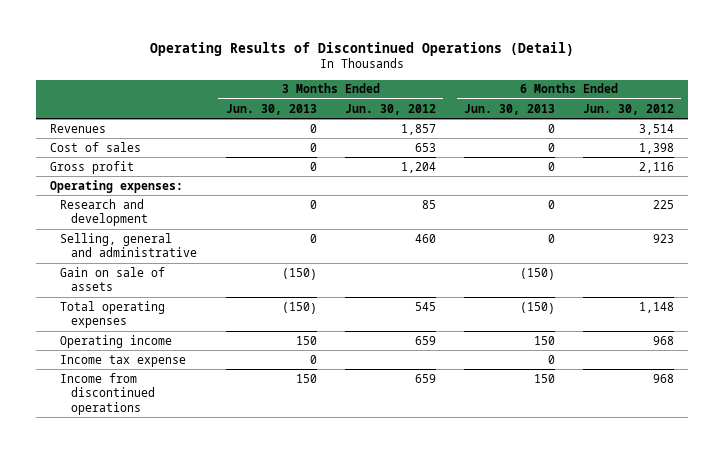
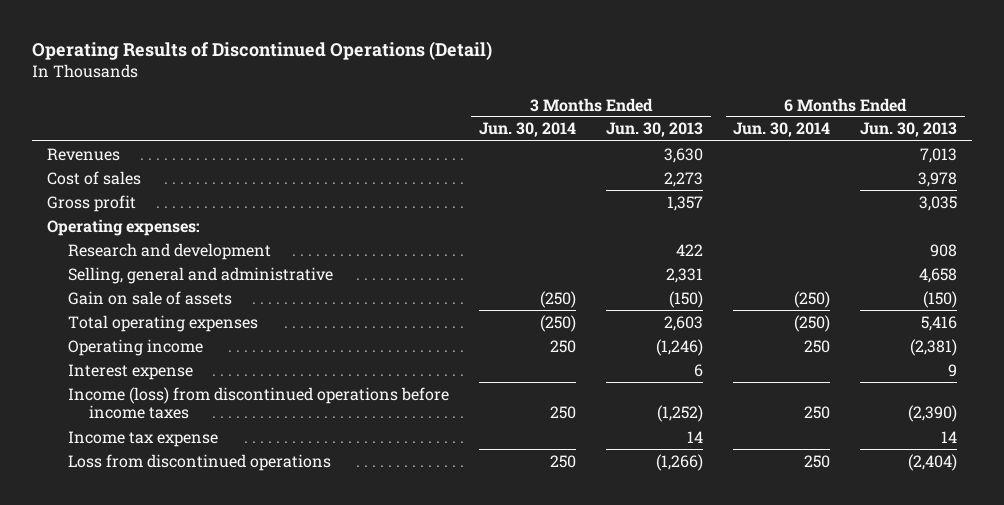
[344,103,436,115] Jun. 30, 2012 -> none
[583,103,675,115] Jun. 30, 2012 -> none
none -> [478,122,576,138] Jun. 30, 2014
none -> [733,122,831,138] Jun. 30, 2014
[309,123,317,133] 0 -> [664,147,704,163] 3,630
[548,123,556,133] 0 -> [920,147,958,163] 7,013
[309,142,317,152] 0 -> [664,171,704,187] 2,273
[548,142,556,152] 0 -> [918,171,958,187] 3,978
[309,161,317,171] 0 -> [667,195,704,211] 1,357
[548,161,556,171] 0 -> [919,195,958,211] 3,035
[309,199,317,209] 0 -> [676,243,704,256] 422
[548,199,556,209] 0 -> [930,243,958,257] 908
[309,233,317,243] 0 -> [666,267,704,283] 2,331
[548,233,556,243] 0 -> [919,267,958,283] 4,658
[281,301,317,314] (150) -> [664,315,704,331] 2,603
[520,301,556,314] (150) -> [921,315,958,331] 5,416
[295,335,317,345] 150 -> [656,338,704,356] (1,246)
[534,335,556,345] 150 -> [910,338,958,356] (2,381)
none -> [67,363,193,380] Interest expense
none -> [67,386,449,420] Income (loss) from discontinued operations before income taxes
[309,354,317,364] 0 -> [687,430,704,443] 14
[548,354,556,364] 0 -> [941,430,958,443] 14
[60,372,156,415] Income from discontinued operations -> [67,453,331,471] Loss from discontinued operations
[295,373,317,383] 150 -> [656,453,704,471] (1,266)
[534,373,556,383] 150 -> [908,453,958,471] (2,404)

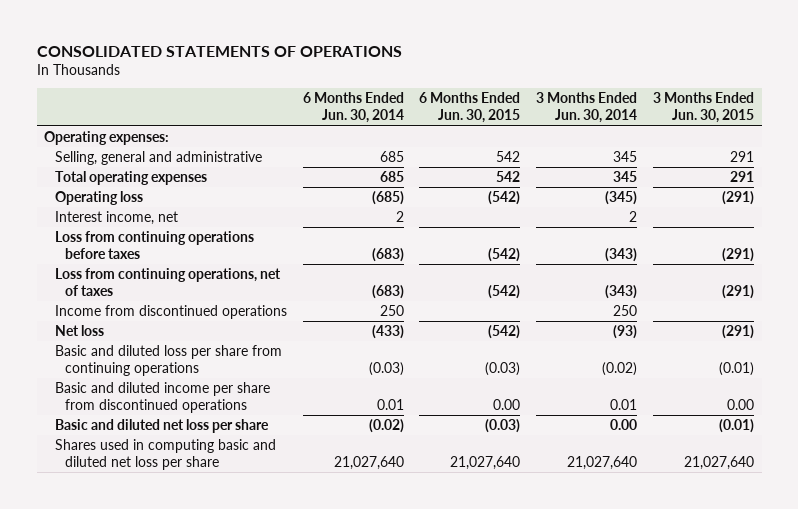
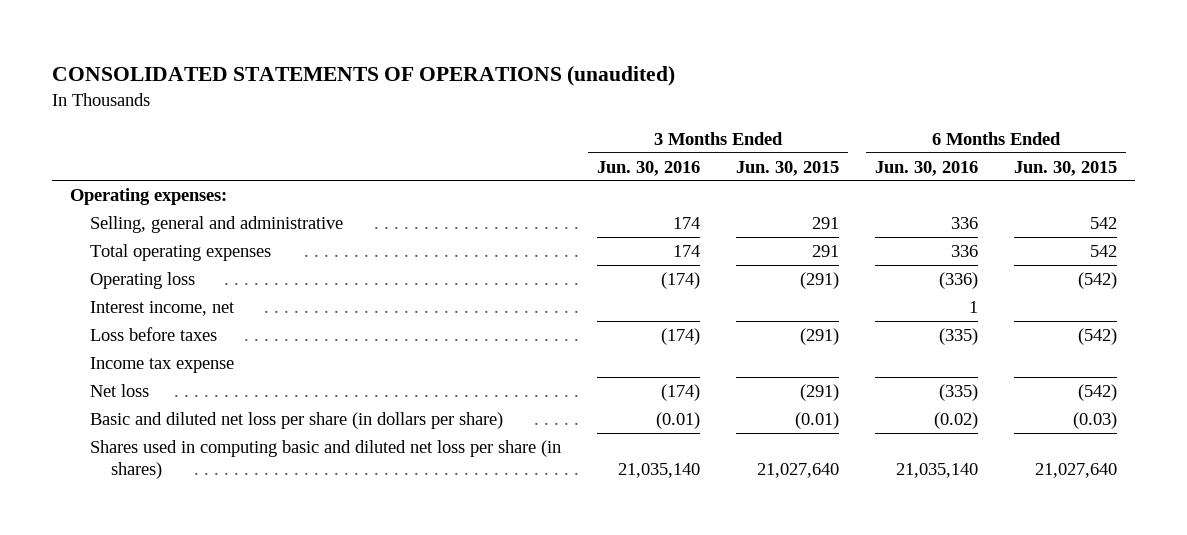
[36,46,402,58] CONSOLIDATED STATEMENTS OF OPERATIONS -> [51,65,675,86] CONSOLIDATED STATEMENTS OF OPERATIONS (unaudited)
[302,92,404,124] 6 Months Ended Jun. 30, 2014 -> none
[536,92,638,124] 3 Months Ended Jun. 30, 2014 -> none
none -> [597,160,701,176] Jun. 30, 2016
none -> [875,160,979,176] Jun. 30, 2016
[54,267,281,296] Loss from continuing operations, net of taxes -> none
[54,304,287,319] Income from discontinued operations -> none
[54,230,254,259] Loss from continuing operations before taxes -> [90,326,218,341] Loss before taxes
none -> [90,356,235,373] Income tax expense
[54,344,282,376] Basic and diluted loss per share from continuing operations -> none
[54,381,270,413] Basic and diluted income per share from discontinued operations -> none
[54,418,269,433] Basic and diluted net loss per share -> [90,411,504,429] Basic and diluted net loss per share (in dollars per share)
[54,438,276,470] Shares used in computing basic and diluted net loss per share -> [90,439,562,480] Shares used in computing basic and diluted net loss per share (in shares)

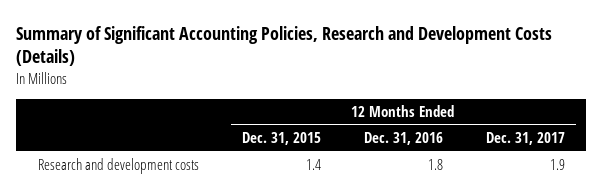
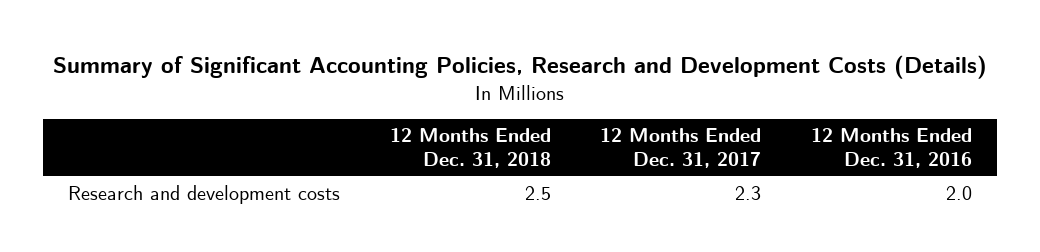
[241,132,321,146] Dec. 31, 2015 -> none
none -> [389,128,551,169] 12 Months Ended Dec. 31, 2018
[427,159,443,171] 1.8 -> [946,186,973,201] 2.0
[549,159,565,171] 1.9 -> [735,186,762,201] 2.3

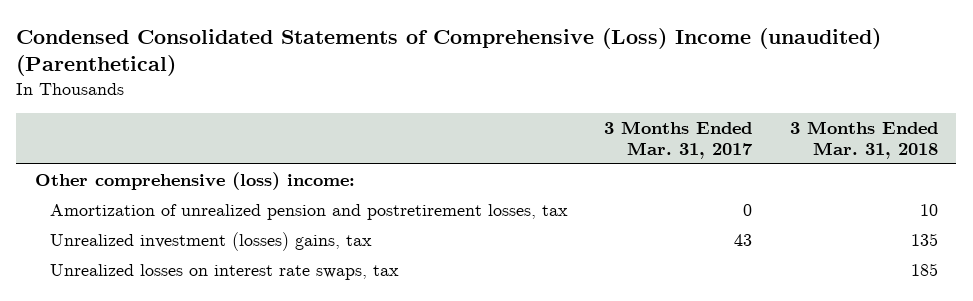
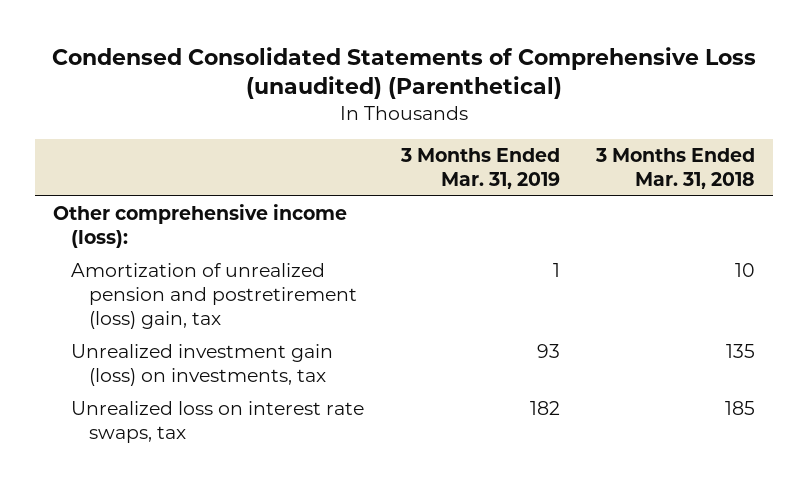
[16,27,882,77] Condensed Consolidated Statements of Comprehensive (Loss) Income (unaudited) (Parenthetical) -> [52,46,757,100] Condensed Consolidated Statements of Comprehensive Loss (unaudited) (Parenthetical)
[604,120,754,159] 3 Months Ended Mar. 31, 2017 -> none
none -> [399,148,560,190] 3 Months Ended Mar. 31, 2019
[34,172,355,191] Other comprehensive (loss) income: -> [53,204,348,249] Other comprehensive income (loss):
[50,204,569,221] Amortization of unrealized pension and postretirement losses, tax -> [71,263,357,330] Amortization of unrealized pension and postretirement (loss) gain, tax
[50,232,373,252] Unrealized investment (losses) gains, tax -> [71,344,334,387] Unrealized investment gain (loss) on investments, tax
[50,264,400,281] Unrealized losses on interest rate swaps, tax -> [71,401,365,444] Unrealized loss on interest rate swaps, tax

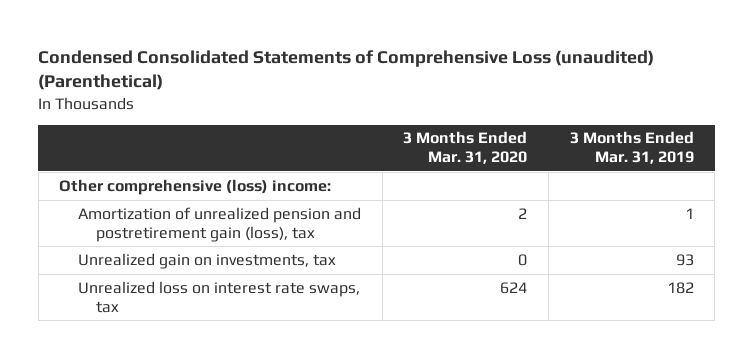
[595,148,756,190] 3 Months Ended Mar. 31, 2018 -> none
none -> [403,131,528,165] 3 Months Ended Mar. 31, 2020
[53,204,348,249] Other comprehensive income (loss): -> [59,178,332,195] Other comprehensive (loss) income:
[71,263,357,330] Amortization of unrealized pension and postretirement (loss) gain, tax -> [77,206,361,242] Amortization of unrealized pension and postretirement gain (loss), tax
[71,344,334,387] Unrealized investment gain (loss) on investments, tax -> [77,252,336,269] Unrealized gain on investments, tax

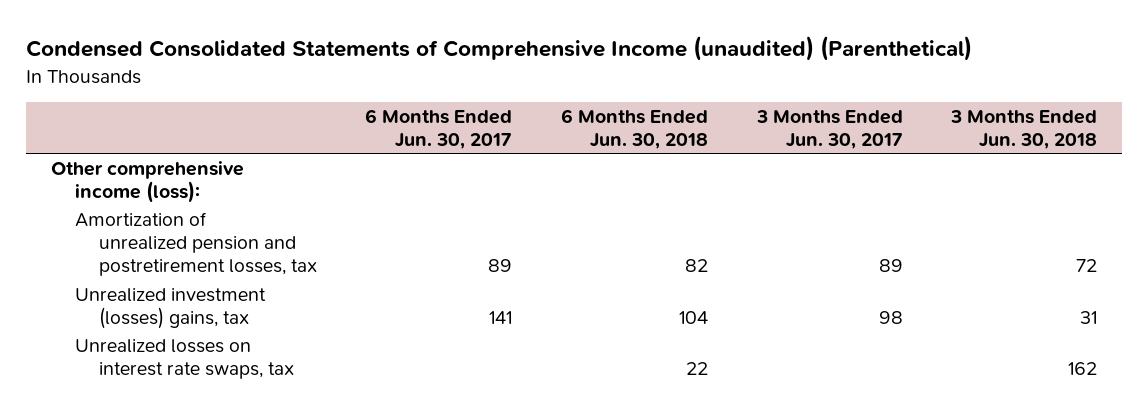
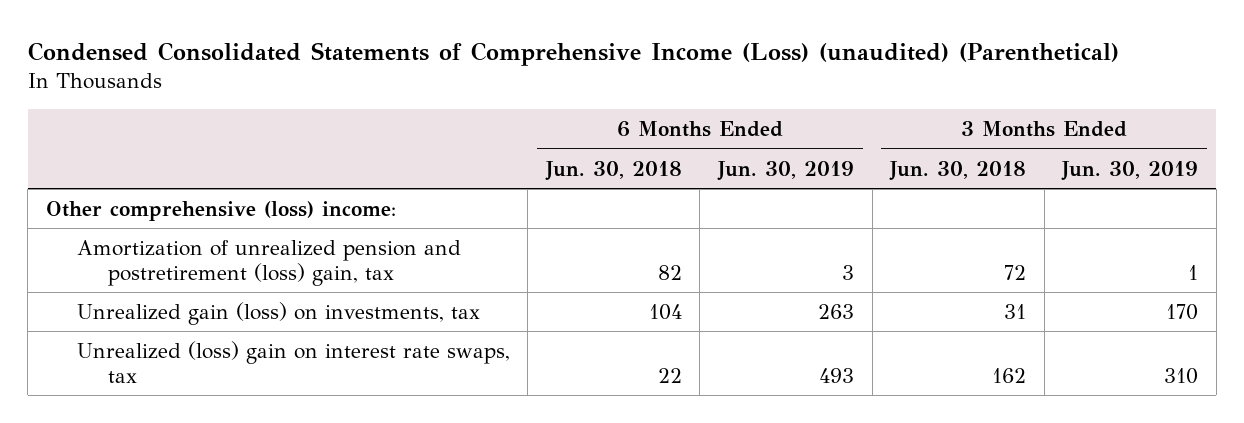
[26,36,973,62] Condensed Consolidated Statements of Comprehensive Income (unaudited) (Parenthetical) -> [27,42,1119,67] Condensed Consolidated Statements of Comprehensive Income (Loss) (unaudited) (Parenthetical)
[365,108,513,149] 6 Months Ended Jun. 30, 2017 -> none
[755,109,903,149] 3 Months Ended Jun. 30, 2017 -> none
none -> [716,160,854,181] Jun. 30, 2019
none -> [1061,160,1199,181] Jun. 30, 2019
[50,160,244,203] Other comprehensive income (loss): -> [45,200,396,221] Other comprehensive (loss) income:
[74,211,317,277] Amortization of unrealized pension and postretirement losses, tax -> [76,239,461,286] Amortization of unrealized pension and postretirement (loss) gain, tax
[74,287,266,329] Unrealized investment (losses) gains, tax -> [76,301,480,325] Unrealized gain (loss) on investments, tax
[74,338,294,379] Unrealized losses on interest rate swaps, tax -> [76,340,510,383] Unrealized (loss) gain on interest rate swaps, tax

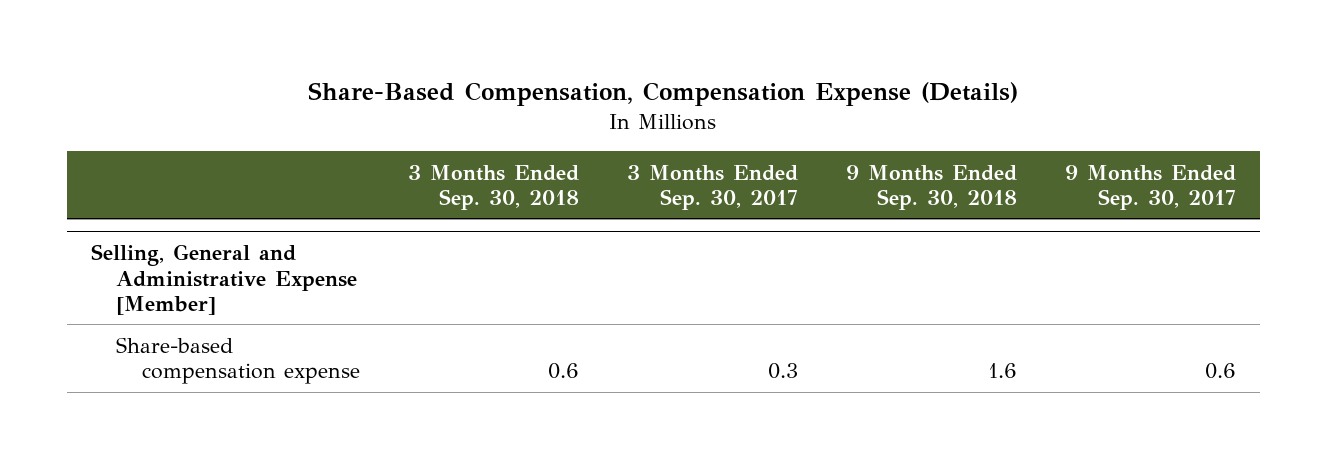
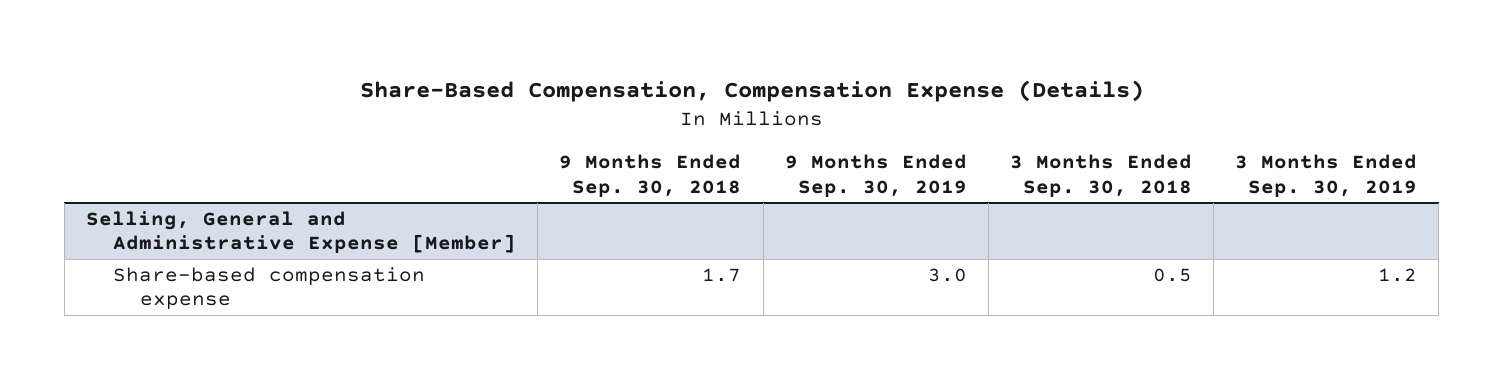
[627,164,799,210] 3 Months Ended Sep. 30, 2017 -> none
[1064,164,1236,210] 9 Months Ended Sep. 30, 2017 -> none
none -> [784,154,967,197] 9 Months Ended Sep. 30, 2019
none -> [1235,154,1418,197] 3 Months Ended Sep. 30, 2019
[548,362,580,379] 0.6 -> [1152,267,1192,282] 0.5
[987,362,1017,378] 1.6 -> [702,267,742,282] 1.7

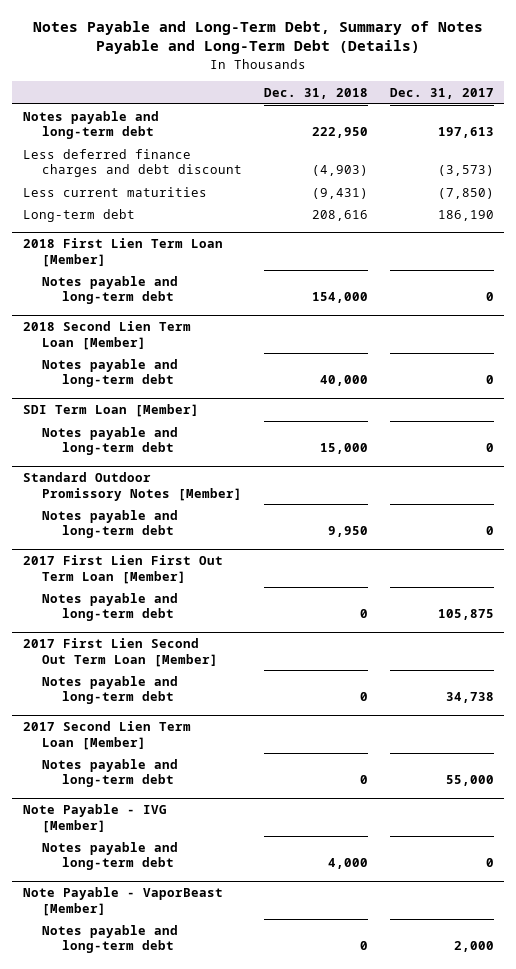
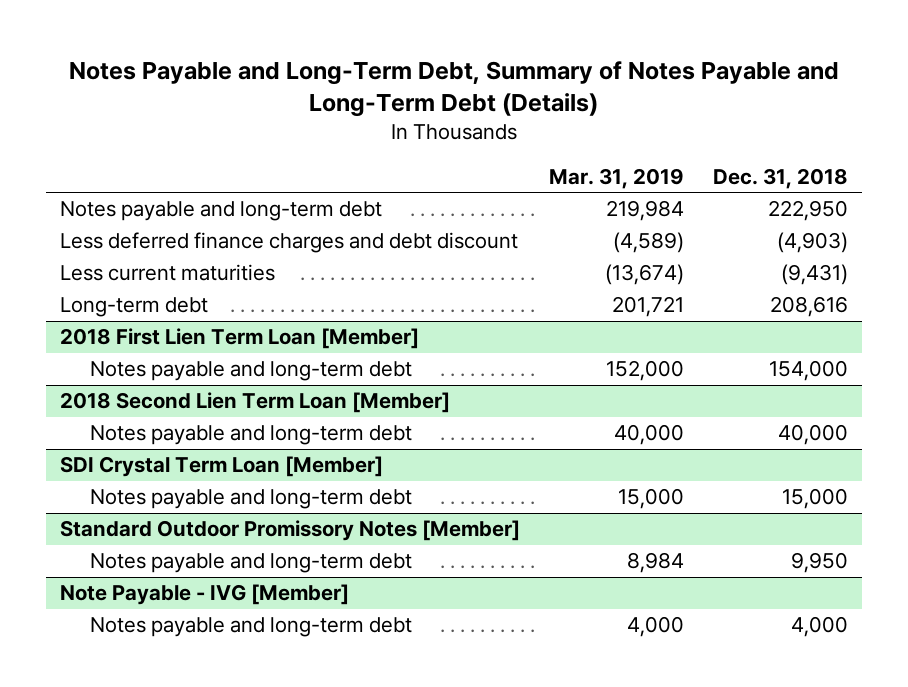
[389,88,494,100] Dec. 31, 2017 -> none
none -> [549,167,685,189] Mar. 31, 2019
[22,404,199,418] SDI Term Loan [Member] -> [60,456,384,478] SDI Crystal Term Loan [Member]
[22,555,223,584] 2017 First Lien First Out Term Loan [Member] -> none
[42,592,179,622] Notes payable and long-term debt -> none
[22,638,219,667] 2017 First Lien Second Out Term Loan [Member] -> none
[42,675,179,705] Notes payable and long-term debt -> none
[22,721,191,750] 2017 Second Lien Term Loan [Member] -> none
[42,758,179,788] Notes payable and long-term debt -> none
[22,887,223,916] Note Payable - VaporBeast [Member] -> none
[42,924,179,954] Notes payable and long-term debt -> none

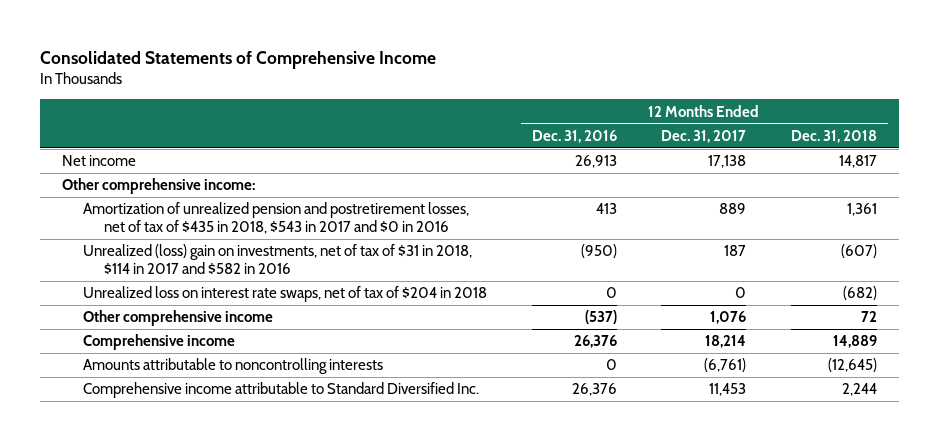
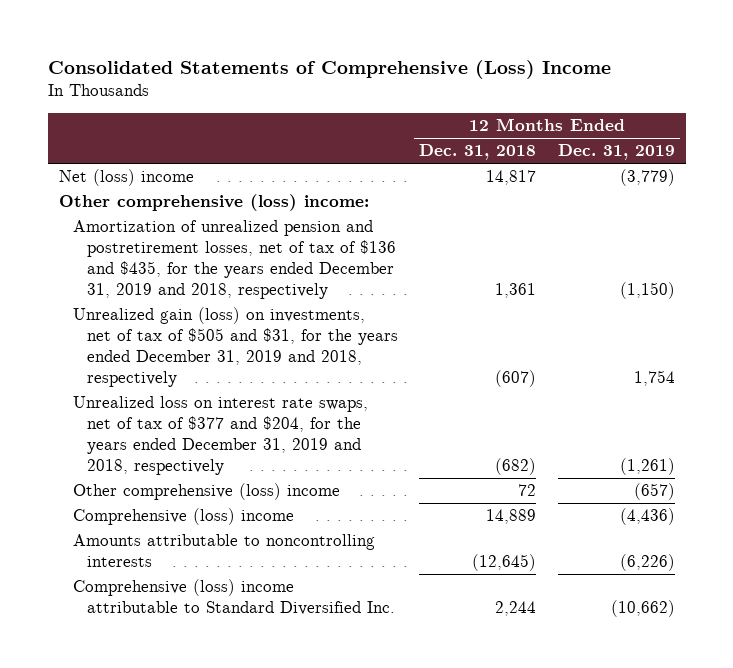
[40,50,437,69] Consolidated Statements of Comprehensive Income -> [47,59,611,79] Consolidated Statements of Comprehensive (Loss) Income
[531,129,617,143] Dec. 31, 2016 -> none
[661,129,747,143] Dec. 31, 2017 -> none
none -> [557,144,675,161] Dec. 31, 2019
[62,155,137,167] Net income -> [58,169,194,187] Net (loss) income
[62,178,256,195] Other comprehensive income: -> [58,194,369,212] Other comprehensive (loss) income:
[83,202,470,235] Amortization of unrealized pension and postretirement losses, net of tax of $435 in 2018, $543 in 2017 and $0 in 2016 -> [72,220,396,299] Amortization of unrealized pension and postretirement losses, net of tax of $136 and $435, for the years ended December 31, 2019 and 2018, respectively
[83,244,473,276] Unrealized (loss) gain on investments, net of tax of $31 in 2018, $114 in 2017 and $582 in 2016 -> [72,307,398,387] Unrealized gain (loss) on investments, net of tax of $505 and $31, for the years ended December 31, 2019 and 2018, respectively
[83,286,488,303] Unrealized loss on interest rate swaps, net of tax of $204 in 2018 -> [72,396,368,475] Unrealized loss on interest rate swaps, net of tax of $377 and $204, for the years ended December 31, 2019 and 2018, respectively
[83,310,274,327] Other comprehensive income -> [72,483,340,501] Other comprehensive (loss) income
[83,334,236,351] Comprehensive income -> [72,508,294,526] Comprehensive (loss) income
[83,382,480,399] Comprehensive income attributable to Standard Diversified Inc. -> [72,579,395,616] Comprehensive (loss) income attributable to Standard Diversified Inc.

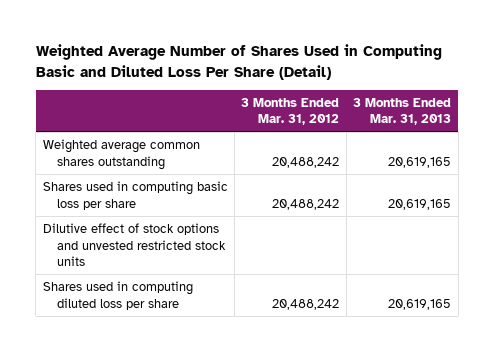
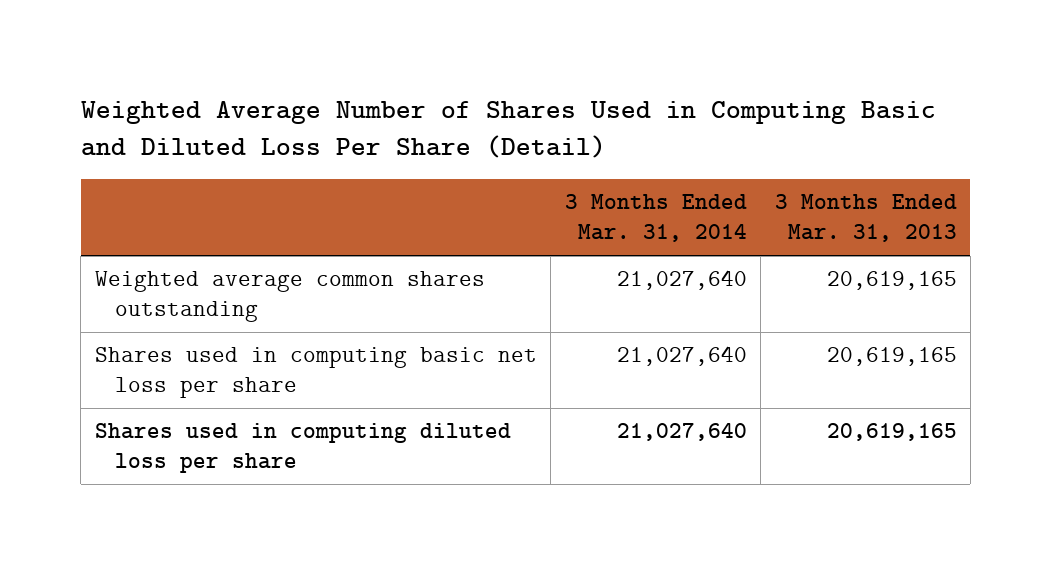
[241,97,340,126] 3 Months Ended Mar. 31, 2012 -> none
none -> [564,194,747,243] 3 Months Ended Mar. 31, 2014
[42,222,227,267] Dilutive effect of stock options and unvested restricted stock units -> none
[42,180,228,210] Shares used in computing basic loss per share -> [94,347,537,399] Shares used in computing basic net loss per share

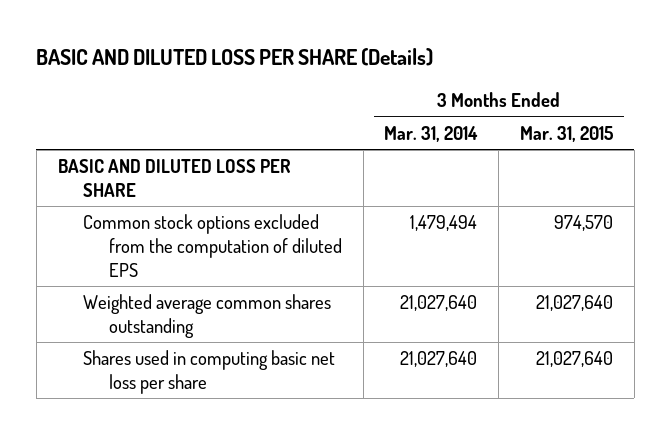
[80,100,936,159] Weighted Average Number of Shares Used in Computing Basic and Diluted Loss Per Share (Detail) -> [36,48,434,67] BASIC AND DILUTED LOSS PER SHARE (Details)
[774,194,957,243] 3 Months Ended Mar. 31, 2013 -> none
none -> [519,125,613,142] Mar. 31, 2015
none -> [57,159,291,197] BASIC AND DILUTED LOSS PER SHARE
none -> [83,214,342,277] Common stock options excluded from the computation of diluted EPS
[94,423,511,474] Shares used in computing diluted loss per share -> none

